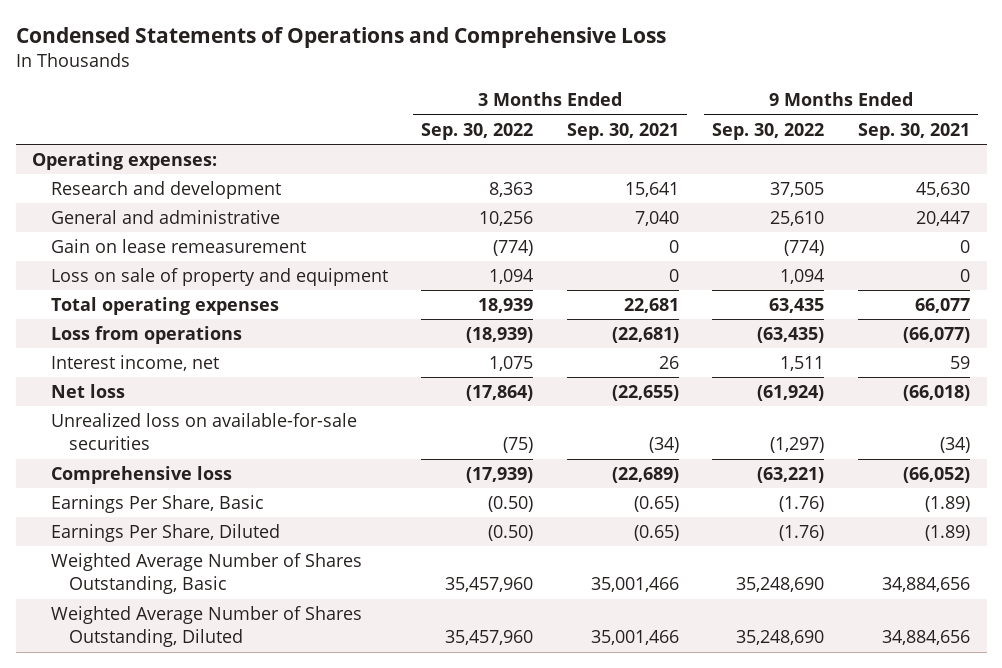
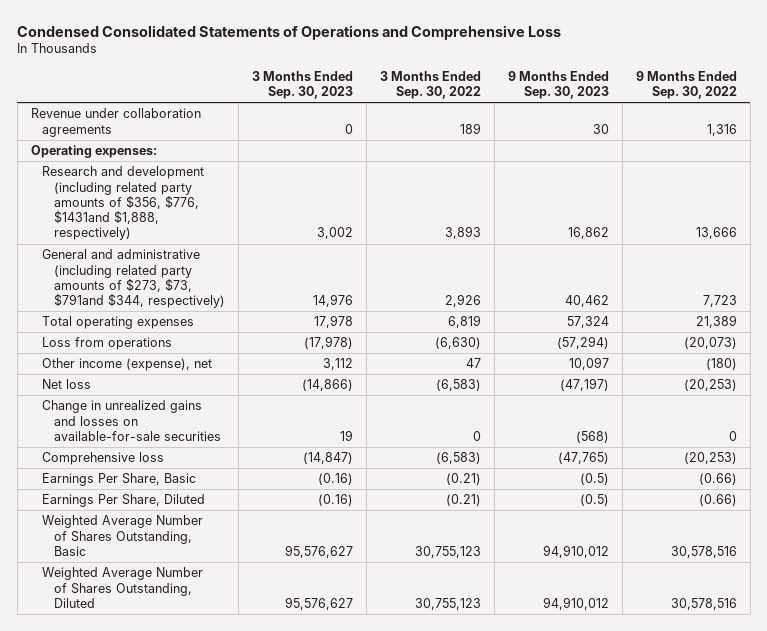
[15,27,666,49] Condensed Statements of Operations and Comprehensive Loss -> [17,24,562,40] Condensed Consolidated Statements of Operations and Comprehensive Loss
[566,122,679,140] Sep. 30, 2021 -> none
[858,122,971,140] Sep. 30, 2021 -> none
none -> [251,71,353,100] 3 Months Ended Sep. 30, 2023
none -> [507,71,609,100] 9 Months Ended Sep. 30, 2023
none -> [30,108,201,137] Revenue under collaboration agreements
[50,239,306,254] Gain on lease remeasurement -> none
[50,268,388,287] Loss on sale of property and equipment -> none
[50,355,219,372] Interest income, net -> none
[50,181,281,200] Research and development -> [42,166,205,241] Research and development (including related party amounts of $356, $776, $1431and $1,888, respectively)
[489,182,534,198] 8,363 -> [444,226,481,240] 3,893
[770,182,825,198] 37,505 -> [695,227,737,240] 13,666
[50,210,280,225] General and administrative -> [42,249,225,309] General and administrative (including related party amounts of $273, $73, $791and $344, respectively)
[479,211,534,227] 10,256 -> [444,294,481,308] 2,926
[770,211,825,227] 25,610 -> [702,295,737,308] 7,723
[478,298,534,314] 18,939 -> [447,315,481,329] 6,819
[769,298,825,314] 63,435 -> [695,315,737,329] 21,389
[466,327,534,344] (18,939) -> [434,337,481,350] (6,630)
[757,327,825,344] (63,435) -> [683,337,737,350] (20,073)
none -> [42,358,213,372] Other income (expense), net
[466,385,534,402] (17,864) -> [435,379,481,392] (6,583)
[757,385,825,402] (61,924) -> [683,379,737,392] (20,253)
[50,413,357,451] Unrealized loss on available-for-sale securities -> [42,400,221,441] Change in unrealized gains and losses on available-for-sale securities
[503,437,534,454] (75) -> [472,430,481,441] 0
[770,437,825,454] (1,297) -> [728,430,737,441] 0
[466,467,534,484] (17,939) -> [435,452,481,465] (6,583)
[757,467,825,484] (63,221) -> [683,452,737,465] (20,253)
[488,496,534,513] (0.50) -> [445,473,481,486] (0.21)
[779,496,825,513] (1.76) -> [698,473,737,486] (0.66)
[488,525,534,542] (0.50) -> [445,494,481,507] (0.21)
[779,525,825,542] (1.76) -> [698,494,737,507] (0.66)
[445,577,534,593] 35,457,960 -> [414,545,481,558] 30,755,123
[736,577,825,593] 35,248,690 -> [670,545,737,558] 30,578,516
[445,630,534,646] 35,457,960 -> [414,597,481,610] 30,755,123
[736,630,825,646] 35,248,690 -> [670,597,737,610] 30,578,516

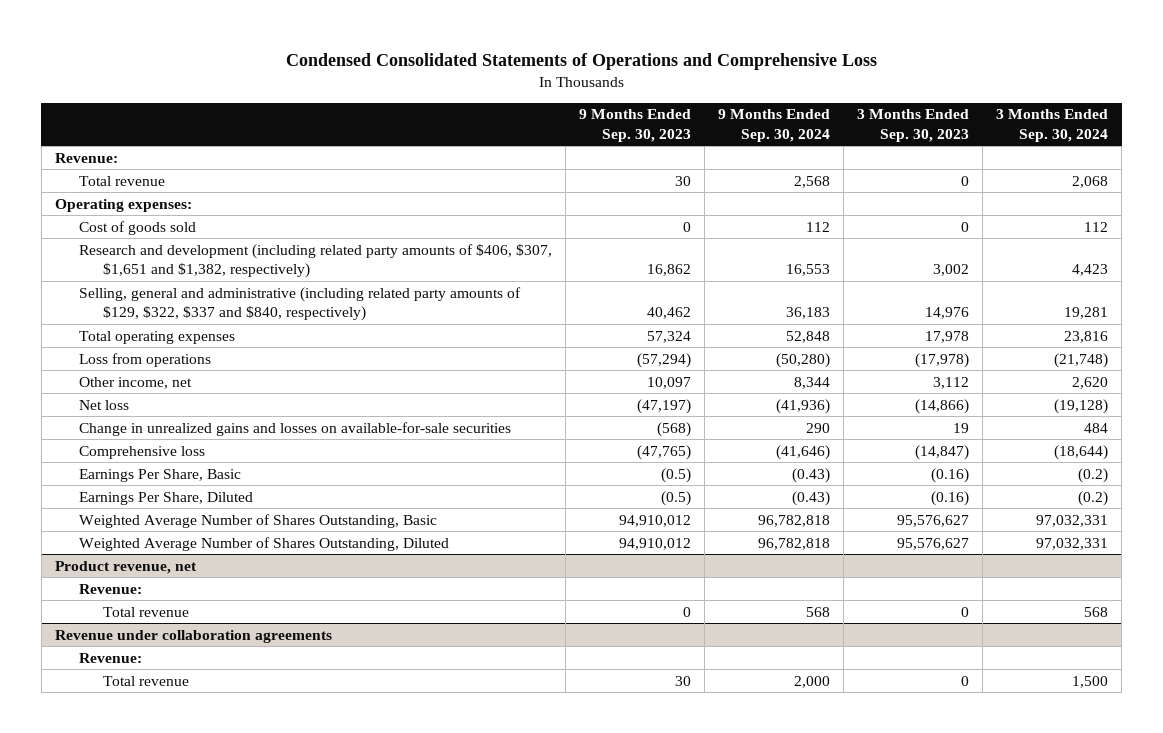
[379,71,481,100] 3 Months Ended Sep. 30, 2022 -> none
[635,71,737,100] 9 Months Ended Sep. 30, 2022 -> none
none -> [718,109,831,142] 9 Months Ended Sep. 30, 2024
none -> [996,109,1109,142] 3 Months Ended Sep. 30, 2024
none -> [54,152,118,163] Revenue:
[30,108,201,137] Revenue under collaboration agreements -> [79,175,166,186] Total revenue
none -> [79,220,197,235] Cost of goods sold
[42,166,205,241] Research and development (including related party amounts of $356, $776, $1431and $1,888, respectively) -> [79,243,553,279] Research and development (including related party amounts of $406, $307, $1,651 and $1,382, respectively)
[42,249,225,309] General and administrative (including related party amounts of $273, $73, $791and $344, respectively) -> [79,286,522,322] Selling, general and administrative (including related party amounts of $129, $322, $337 and $840, respectively)
[42,358,213,372] Other income (expense), net -> [79,376,193,389] Other income, net
none -> [54,560,197,574] Product revenue, net
none -> [79,583,143,594] Revenue:
none -> [103,606,190,617] Total revenue
none -> [54,629,332,643] Revenue under collaboration agreements
none -> [79,652,143,663] Revenue:
none -> [103,675,190,686] Total revenue

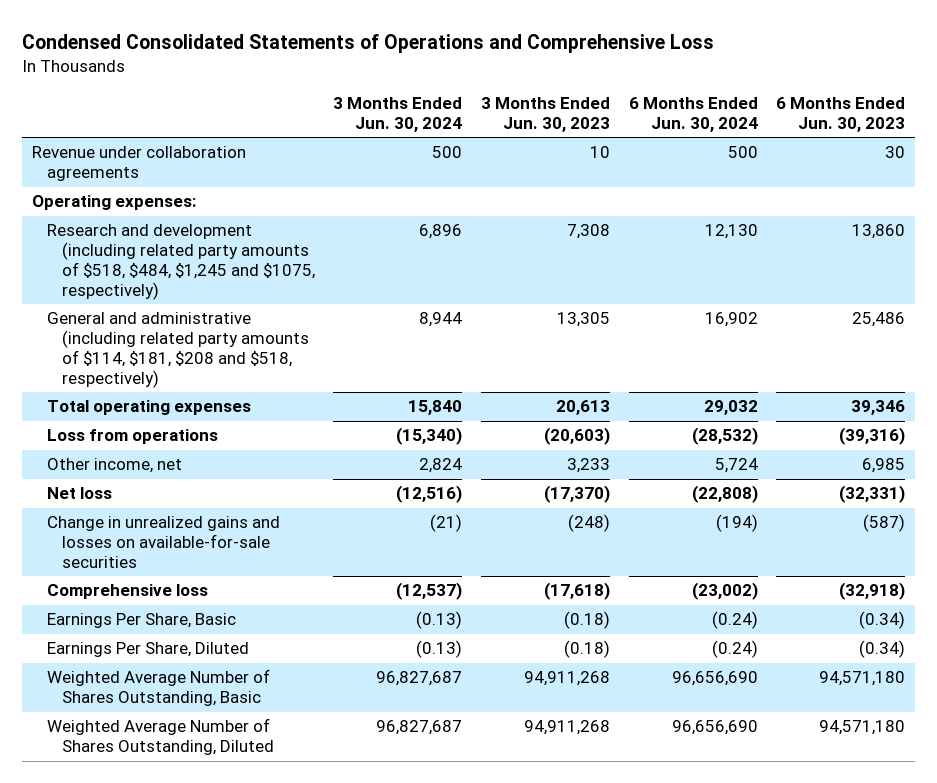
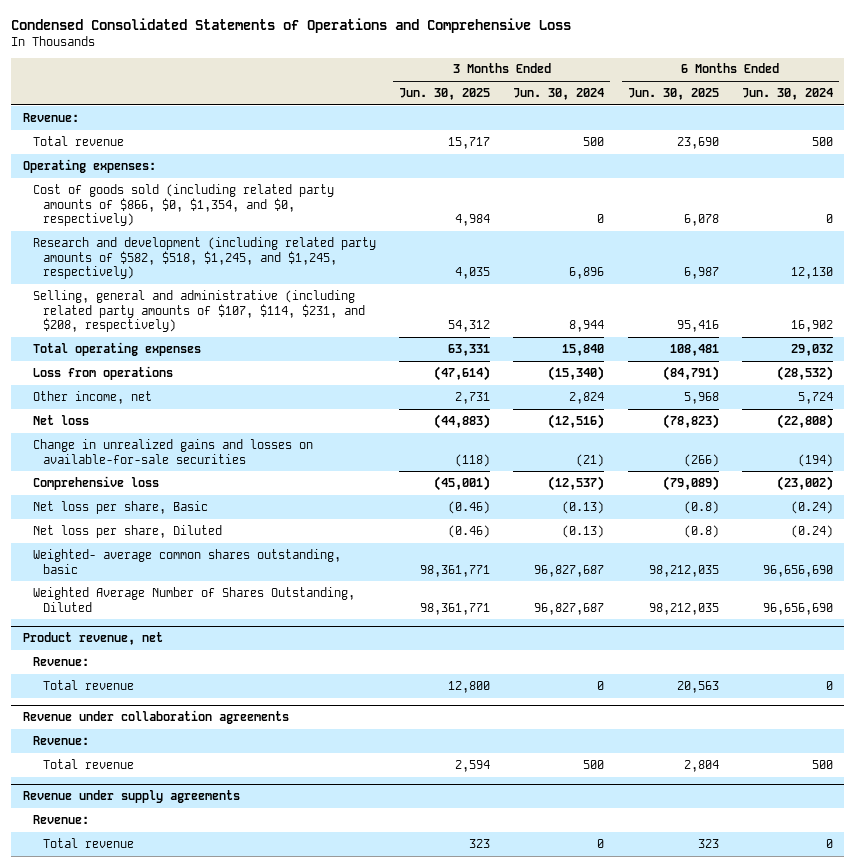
[481,96,611,132] 3 Months Ended Jun. 30, 2023 -> none
[776,96,906,132] 6 Months Ended Jun. 30, 2023 -> none
none -> [399,88,491,101] Jun. 30, 2025
none -> [627,88,719,101] Jun. 30, 2025
none -> [22,112,79,122] Revenue:
[31,146,246,182] Revenue under collaboration agreements -> [33,135,125,146] Total revenue
none -> [33,183,335,227] Cost of goods sold (including related party amounts of $866, $0, $1,354, and $0, respectively)
[46,224,315,301] Research and development (including related party amounts of $518, $484, $1,245 and $1075, respectively) -> [33,236,377,280] Research and development (including related party amounts of $582, $518, $1,245, and $1,245, respectively)
[46,312,309,389] General and administrative (including related party amounts of $114, $181, $208 and $518, respectively) -> [33,289,366,333] Selling, general and administrative (including related party amounts of $107, $114, $231, and $208, respectively)
[46,613,236,629] Earnings Per Share, Basic -> [33,500,209,514] Net loss per share, Basic
[46,642,249,658] Earnings Per Share, Diluted -> [33,524,223,538] Net loss per share, Diluted
[46,669,270,707] Weighted Average Number of Shares Outstanding, Basic -> [33,548,342,574] Weighted- average common shares outstanding, basic
none -> [22,632,163,646] Product revenue, net
none -> [33,656,90,666] Revenue:
none -> [43,679,135,690] Total revenue
none -> [22,710,289,725] Revenue under collaboration agreements
none -> [33,735,90,745] Revenue:
none -> [43,758,135,769] Total revenue
none -> [22,790,240,804] Revenue under supply agreements
none -> [33,814,90,824] Revenue:
none -> [43,837,135,848] Total revenue

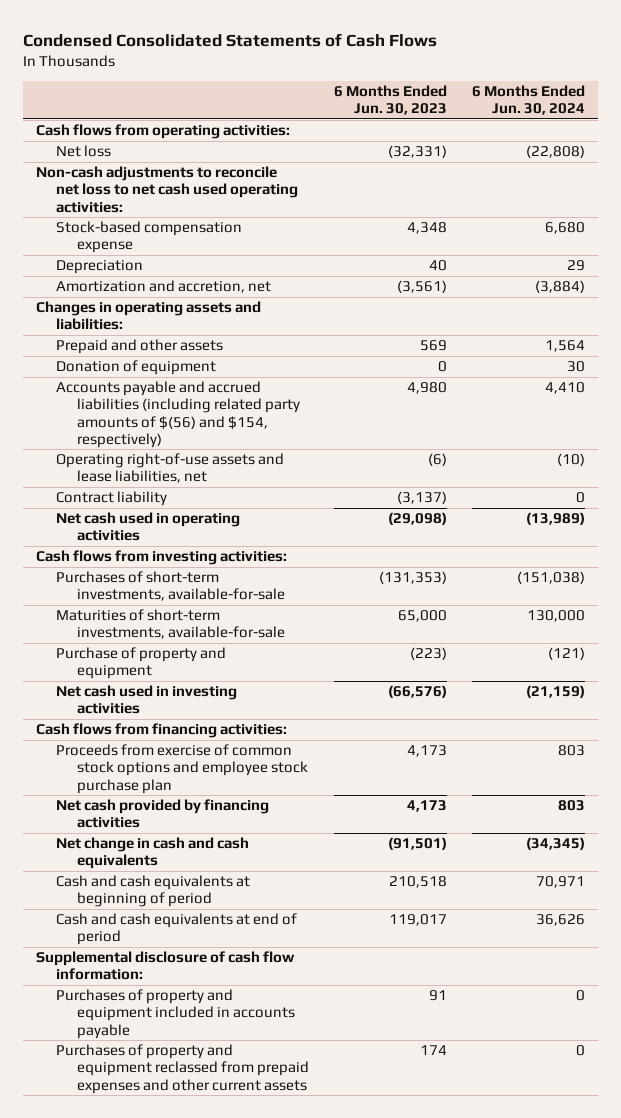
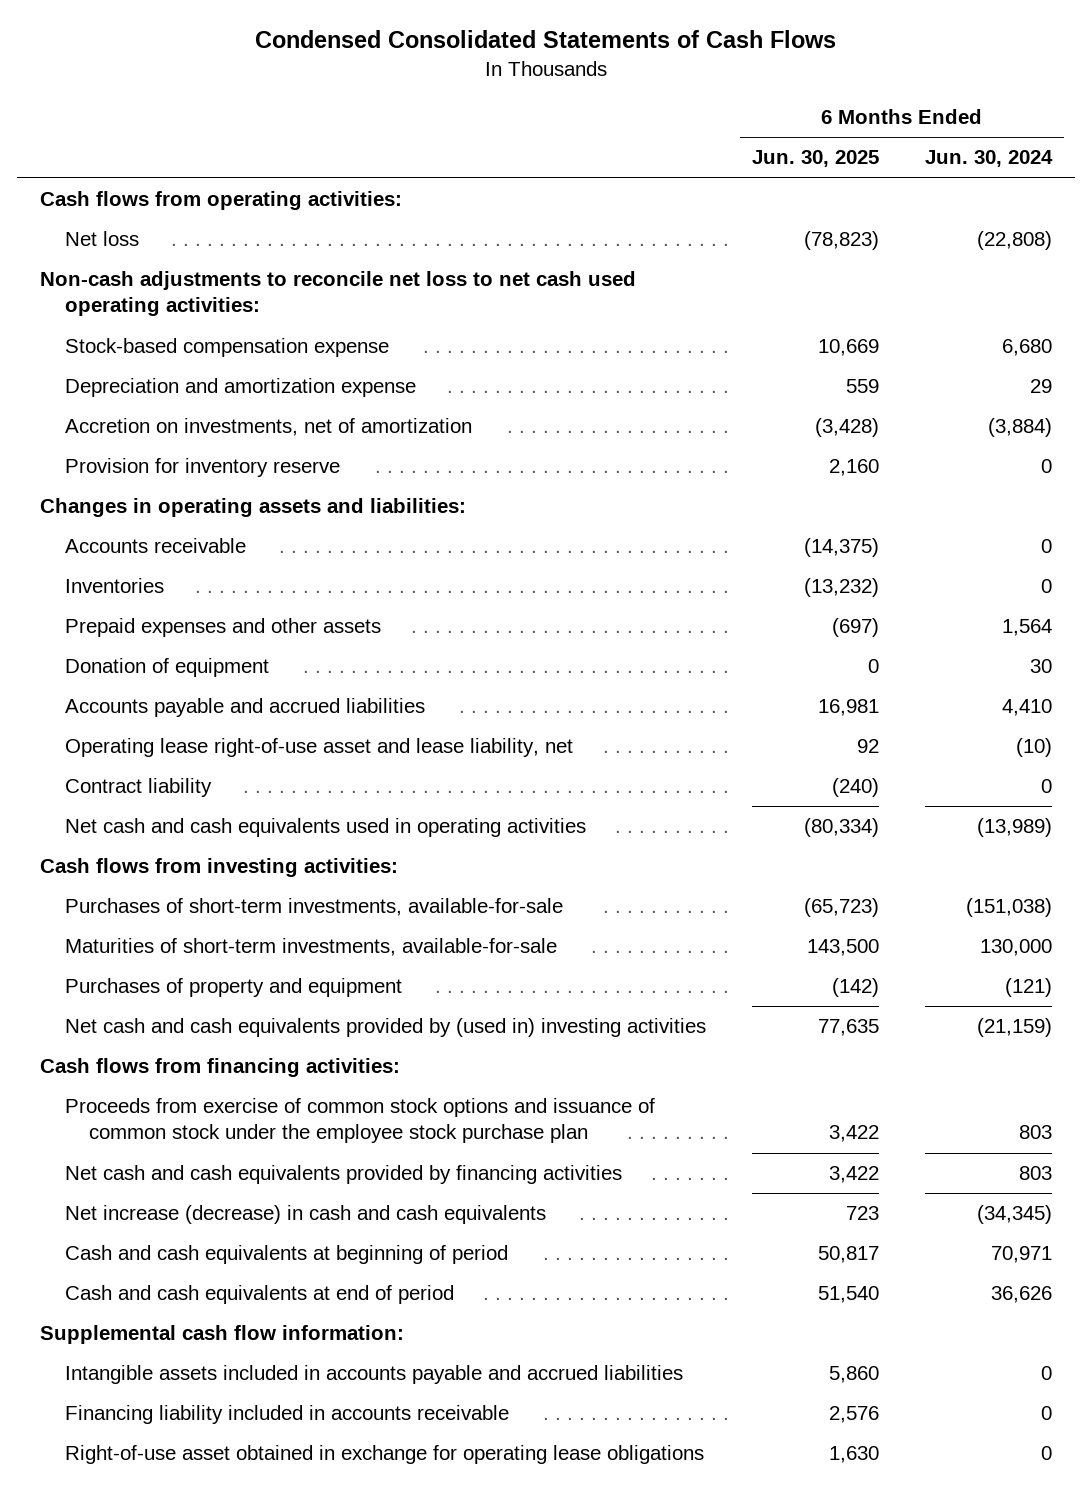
[334,84,448,115] 6 Months Ended Jun. 30, 2023 -> none
none -> [751,150,879,168] Jun. 30, 2025
[56,260,144,275] Depreciation -> none
none -> [64,378,416,398] Depreciation and amortization expense
[56,280,272,294] Amortization and accretion, net -> [64,418,472,437] Accretion on investments, net of amortization
none -> [64,458,340,478] Provision for inventory reserve
none -> [64,538,246,554] Accounts receivable
none -> [64,578,164,594] Inventories
[56,339,224,355] Prepaid and other assets -> [64,618,381,638] Prepaid expenses and other assets
[56,381,300,448] Accounts payable and accrued liabilities (including related party amounts of $(56) and $154, respectively) -> [64,698,425,718] Accounts payable and accrued liabilities
[56,453,285,484] Operating right-of-use assets and lease liabilities, net -> [64,738,573,758] Operating lease right-of-use asset and lease liability, net
[56,512,241,542] Net cash used in operating activities -> [64,818,586,838] Net cash and cash equivalents used in operating activities
[56,647,227,680] Purchase of property and equipment -> [64,978,402,998] Purchases of property and equipment
[56,685,238,715] Net cash used in investing activities -> [64,1018,706,1038] Net cash and cash equivalents provided by (used in) investing activities
[56,744,308,794] Proceeds from exercise of common stock options and employee stock purchase plan -> [64,1098,655,1144] Proceeds from exercise of common stock options and issuance of common stock under the employee stock purchase plan
[56,799,270,829] Net cash provided by financing activities -> [64,1165,622,1185] Net cash and cash equivalents provided by financing activities
[56,837,250,870] Net change in cash and cash equivalents -> [64,1205,546,1225] Net increase (decrease) in cash and cash equivalents
[56,1044,309,1094] Purchases of property and equipment reclassed from prepaid expenses and other current assets -> none
[35,951,295,981] Supplemental disclosure of cash flow information: -> [39,1325,404,1345] Supplemental cash flow information:
[56,989,295,1039] Purchases of property and equipment included in accounts payable -> [64,1365,683,1385] Intangible assets included in accounts payable and accrued liabilities
none -> [64,1405,509,1425] Financing liability included in accounts receivable
none -> [64,1445,704,1465] Right-of-use asset obtained in exchange for operating lease obligations

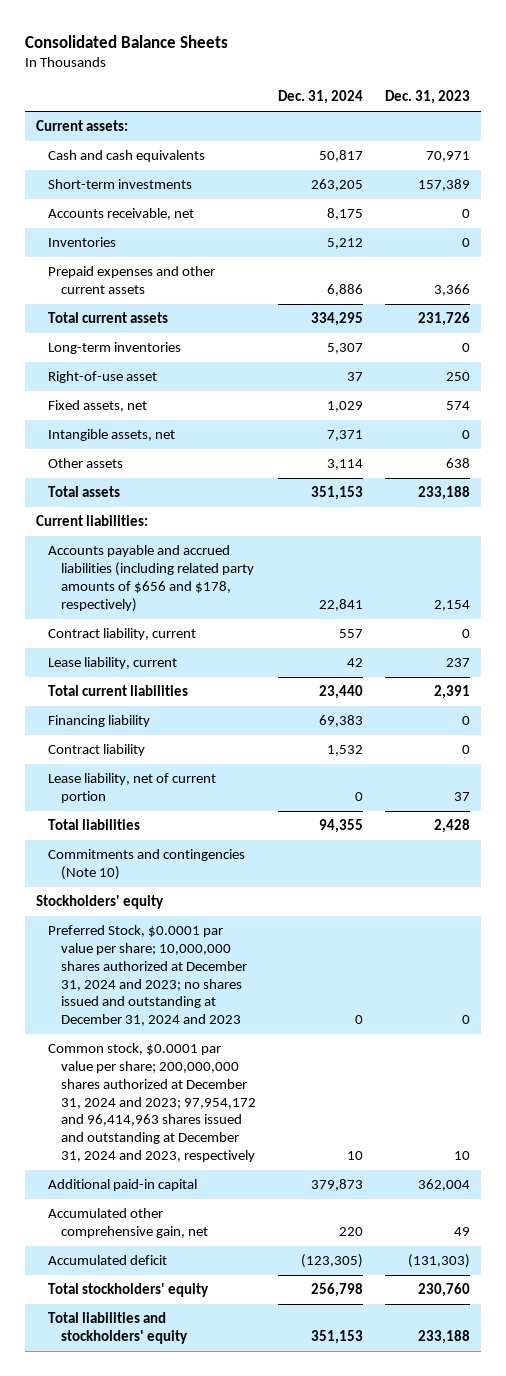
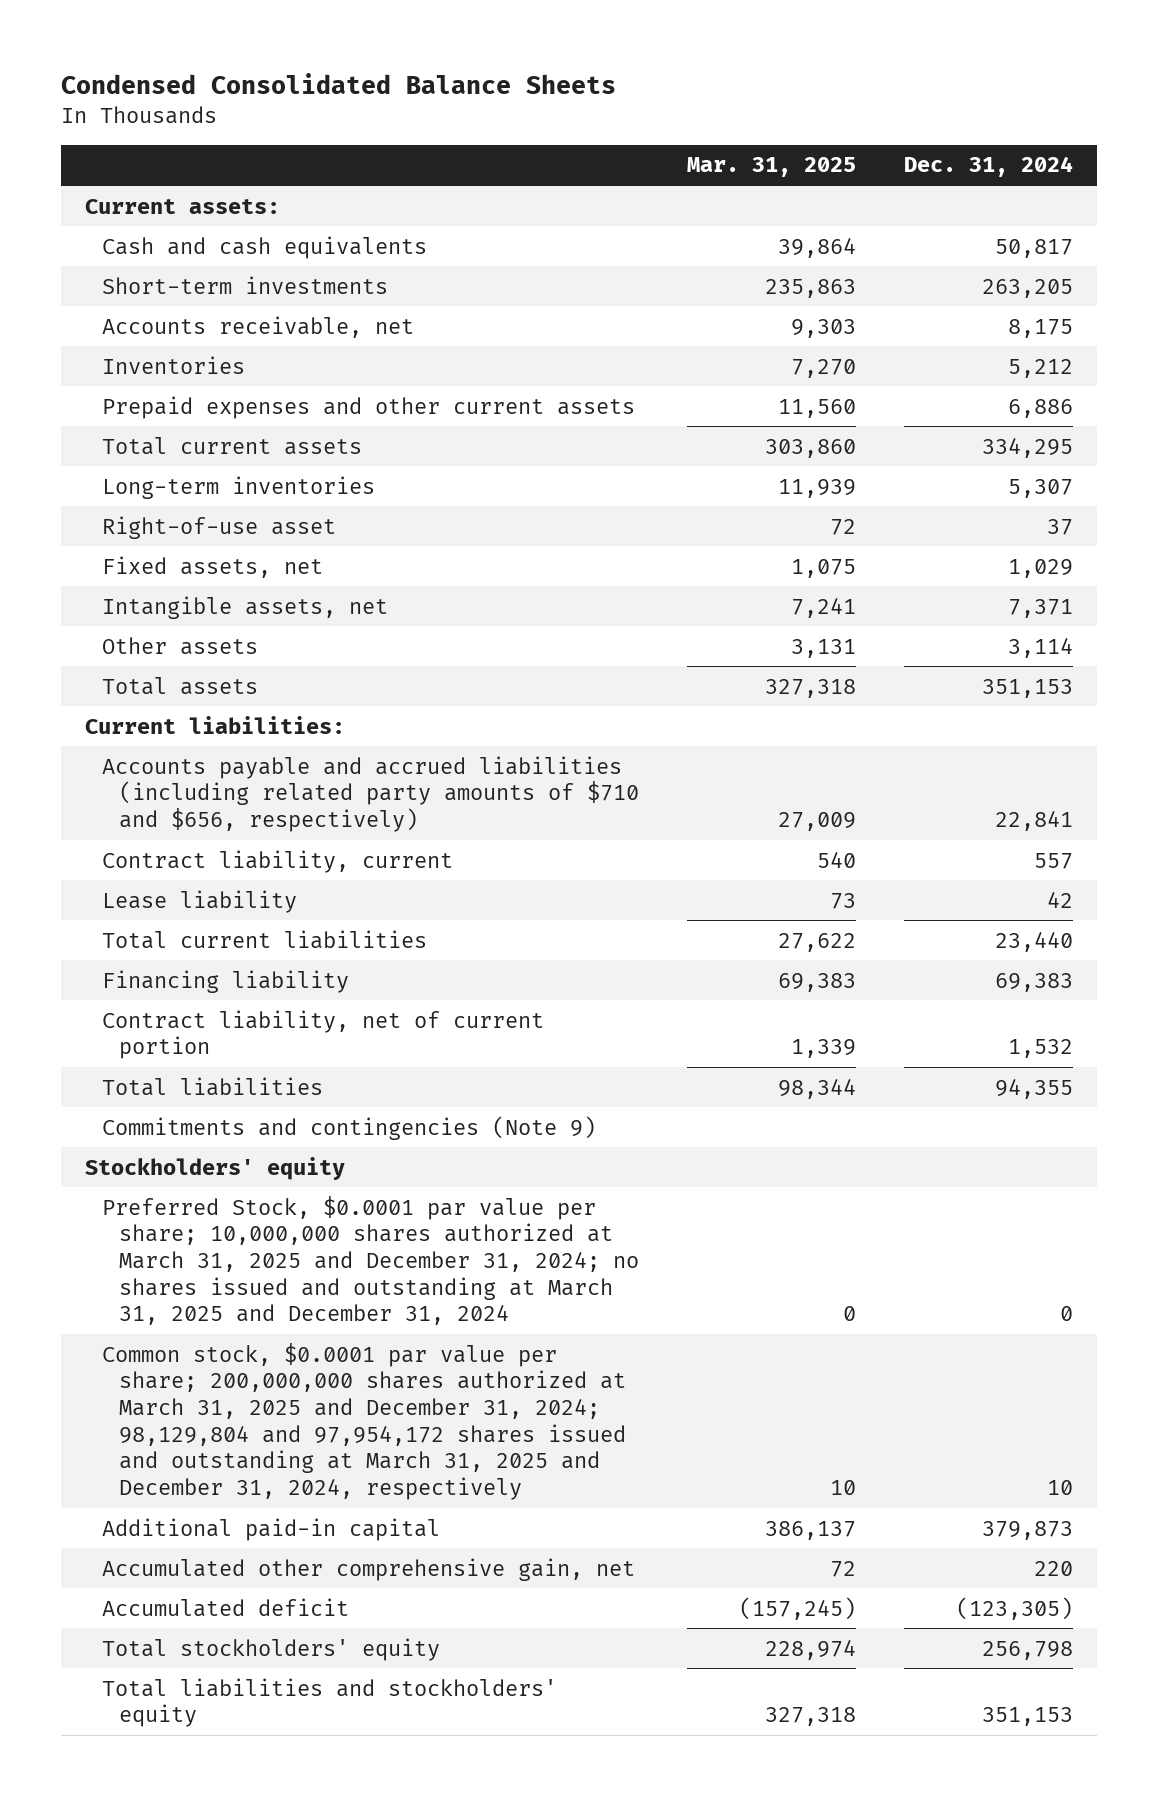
[25,34,229,48] Consolidated Balance Sheets -> [61,73,617,95] Condensed Consolidated Balance Sheets
[384,90,470,105] Dec. 31, 2023 -> none
none -> [686,157,856,178] Mar. 31, 2025
[48,545,254,612] Accounts payable and accrued liabilities (including related party amounts of $656 and $178, respectively) -> [101,755,639,832] Accounts payable and accrued liabilities (including related party amounts of $710 and $656, respectively)
[48,657,178,670] Lease liability, current -> [101,889,297,913] Lease liability
[48,773,217,804] Lease liability, net of current portion -> none
[48,744,146,757] Contract liability -> [101,1009,544,1060] Contract liability, net of current portion
[48,849,246,881] Commitments and contingencies (Note 10) -> [101,1115,596,1140] Commitments and contingencies (Note 9)
[48,925,247,1027] Preferred Stock, $0.0001 par value per share; 10,000,000 shares authorized at December 31, 2024 and 2023; no shares issued and outstanding at December 31, 2024 and 2023 -> [101,1195,639,1326] Preferred Stock, $0.0001 par value per share; 10,000,000 shares authorized at March 31, 2025 and December 31, 2024; no shares issued and outstanding at March 31, 2025 and December 31, 2024
[48,1043,256,1162] Common stock, $0.0001 par value per share; 200,000,000 shares authorized at December 31, 2024 and 2023; 97,954,172 and 96,414,963 shares issued and outstanding at December 31, 2024 and 2023, respectively -> [101,1342,626,1500] Common stock, $0.0001 par value per share; 200,000,000 shares authorized at March 31, 2025 and December 31, 2024; 98,129,804 and 97,954,172 shares issued and outstanding at March 31, 2025 and December 31, 2024, respectively

